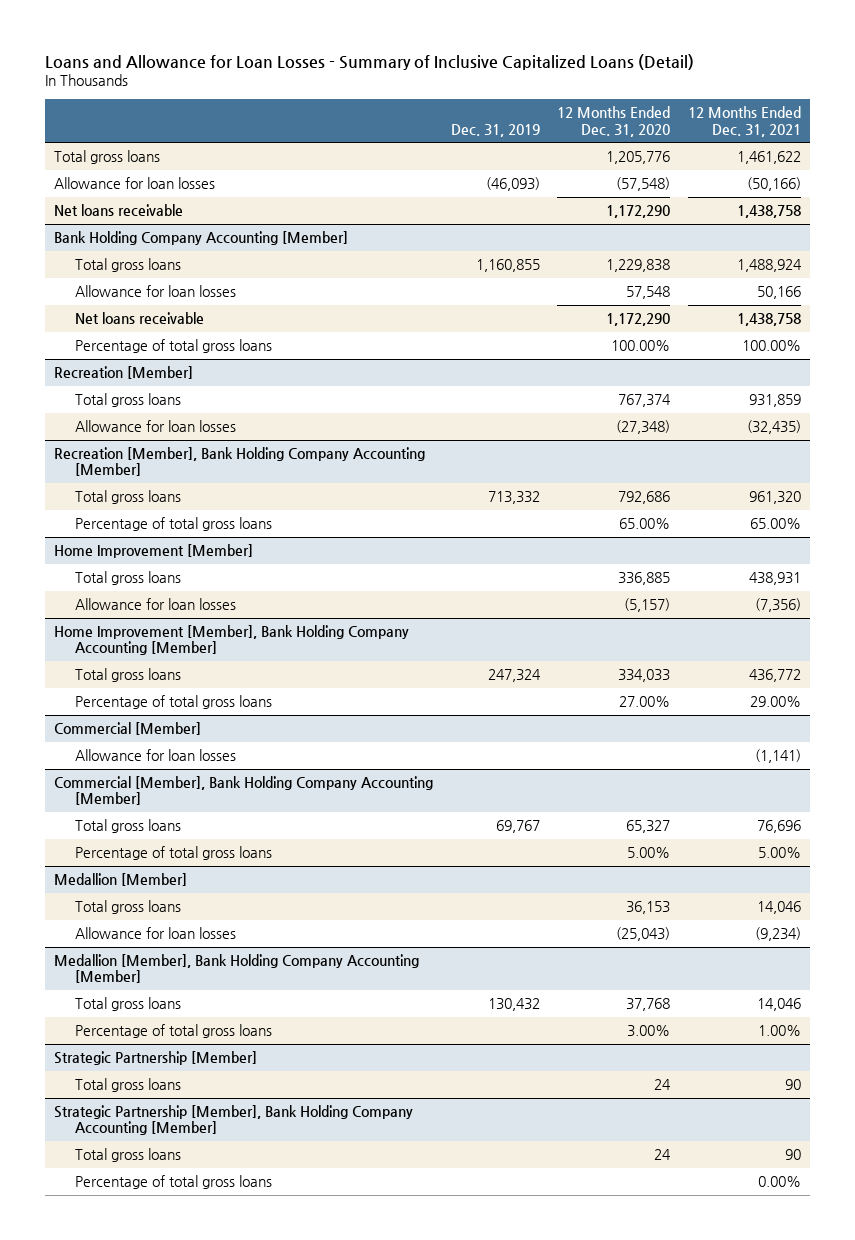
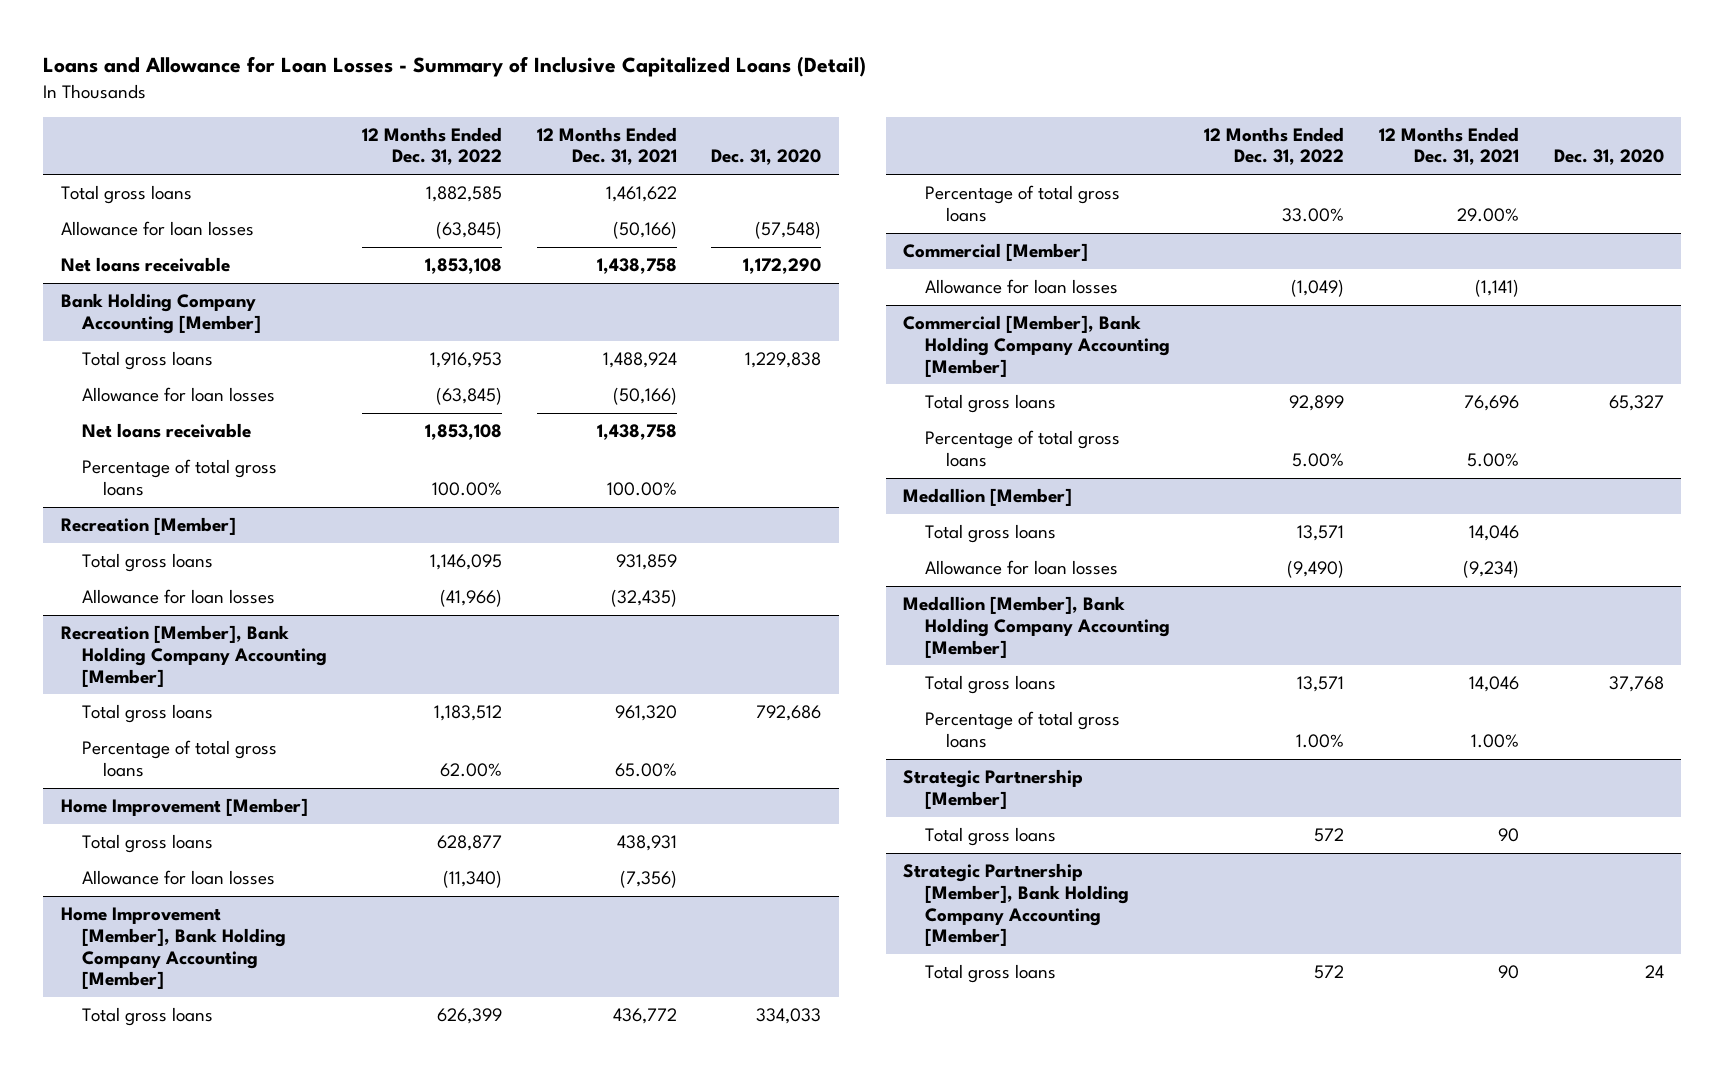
[450,123,540,137] Dec. 31, 2019 -> none
[557,106,671,137] 12 Months Ended Dec. 31, 2020 -> none
none -> [361,126,502,166] 12 Months Ended Dec. 31, 2022
none -> [711,149,822,166] Dec. 31, 2020
[756,286,801,300] 50,166 -> [612,387,677,406] (50,166)
[75,1175,273,1190] Percentage of total gross loans -> none

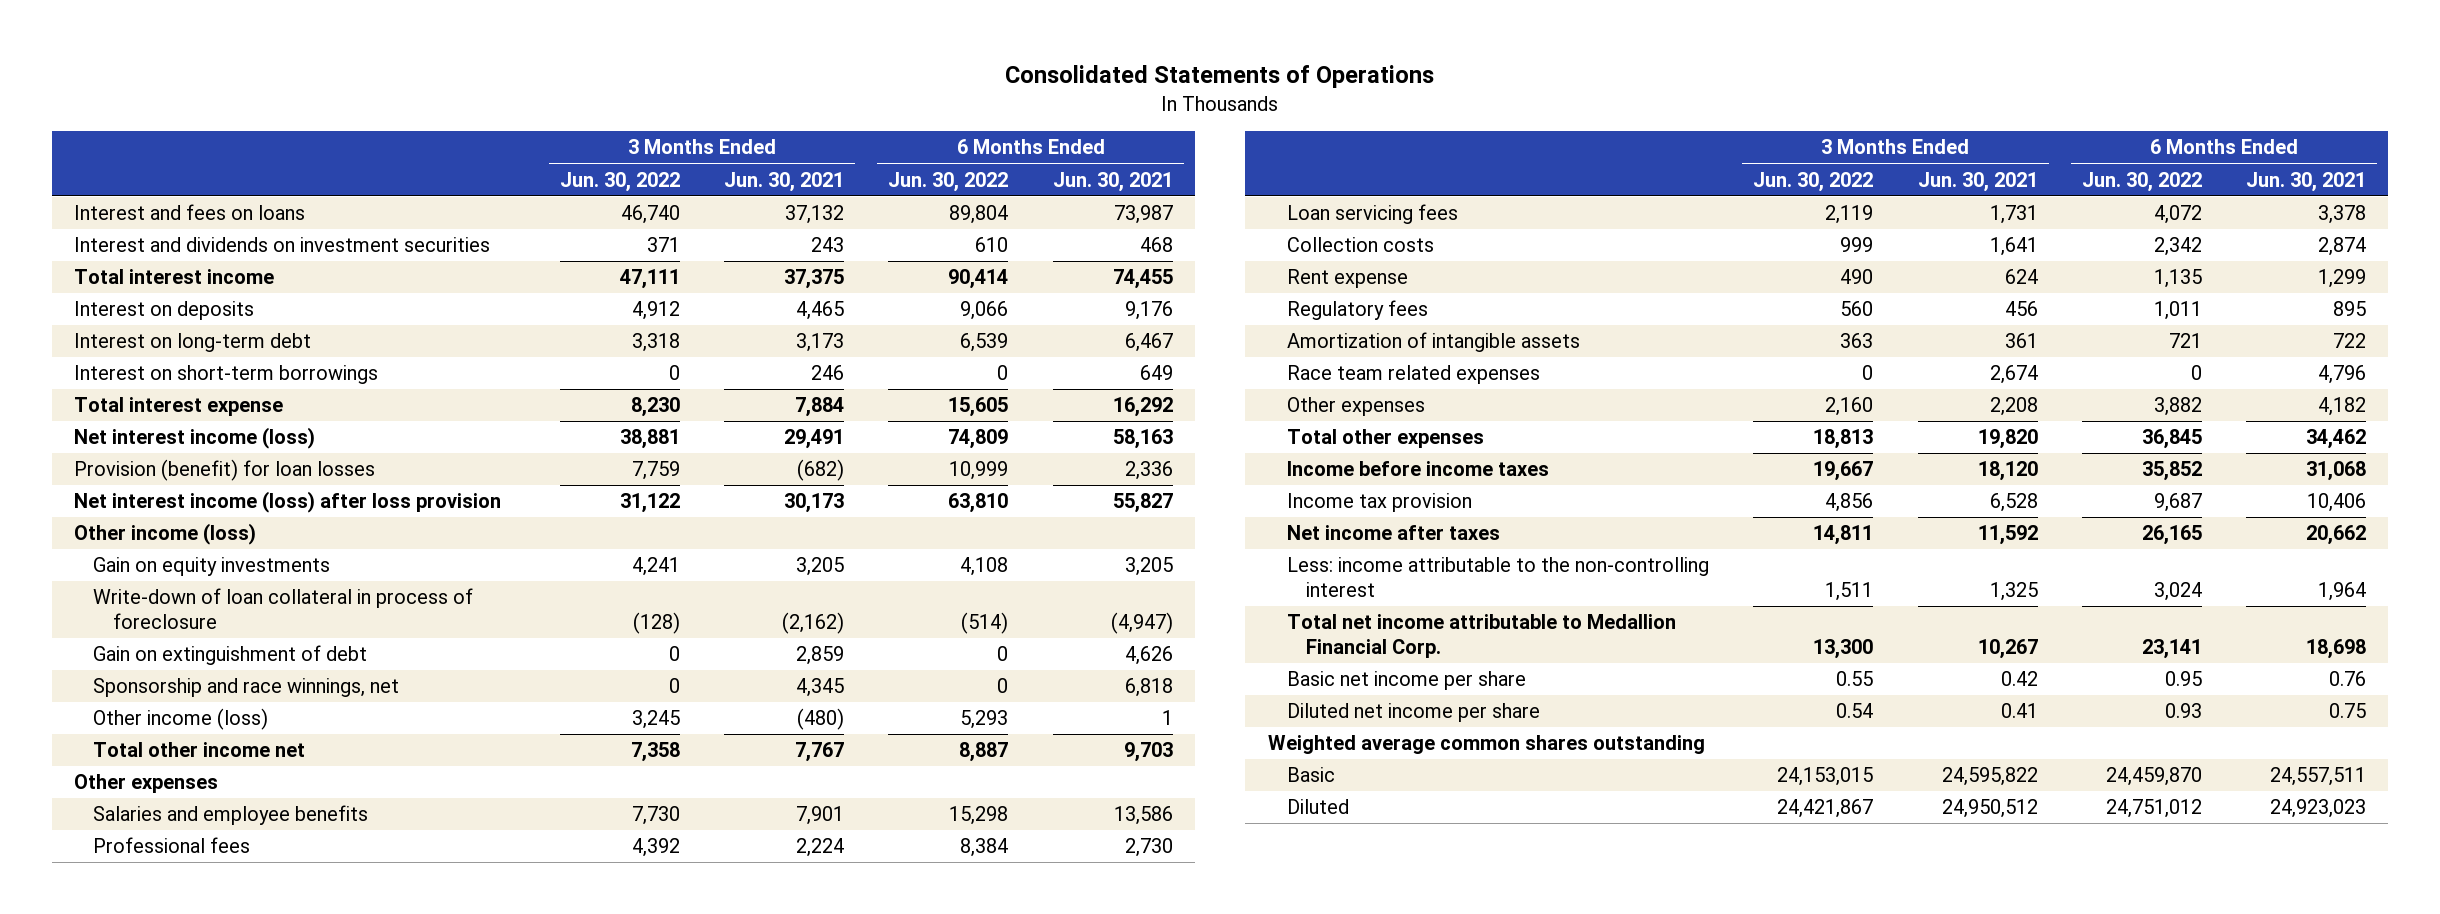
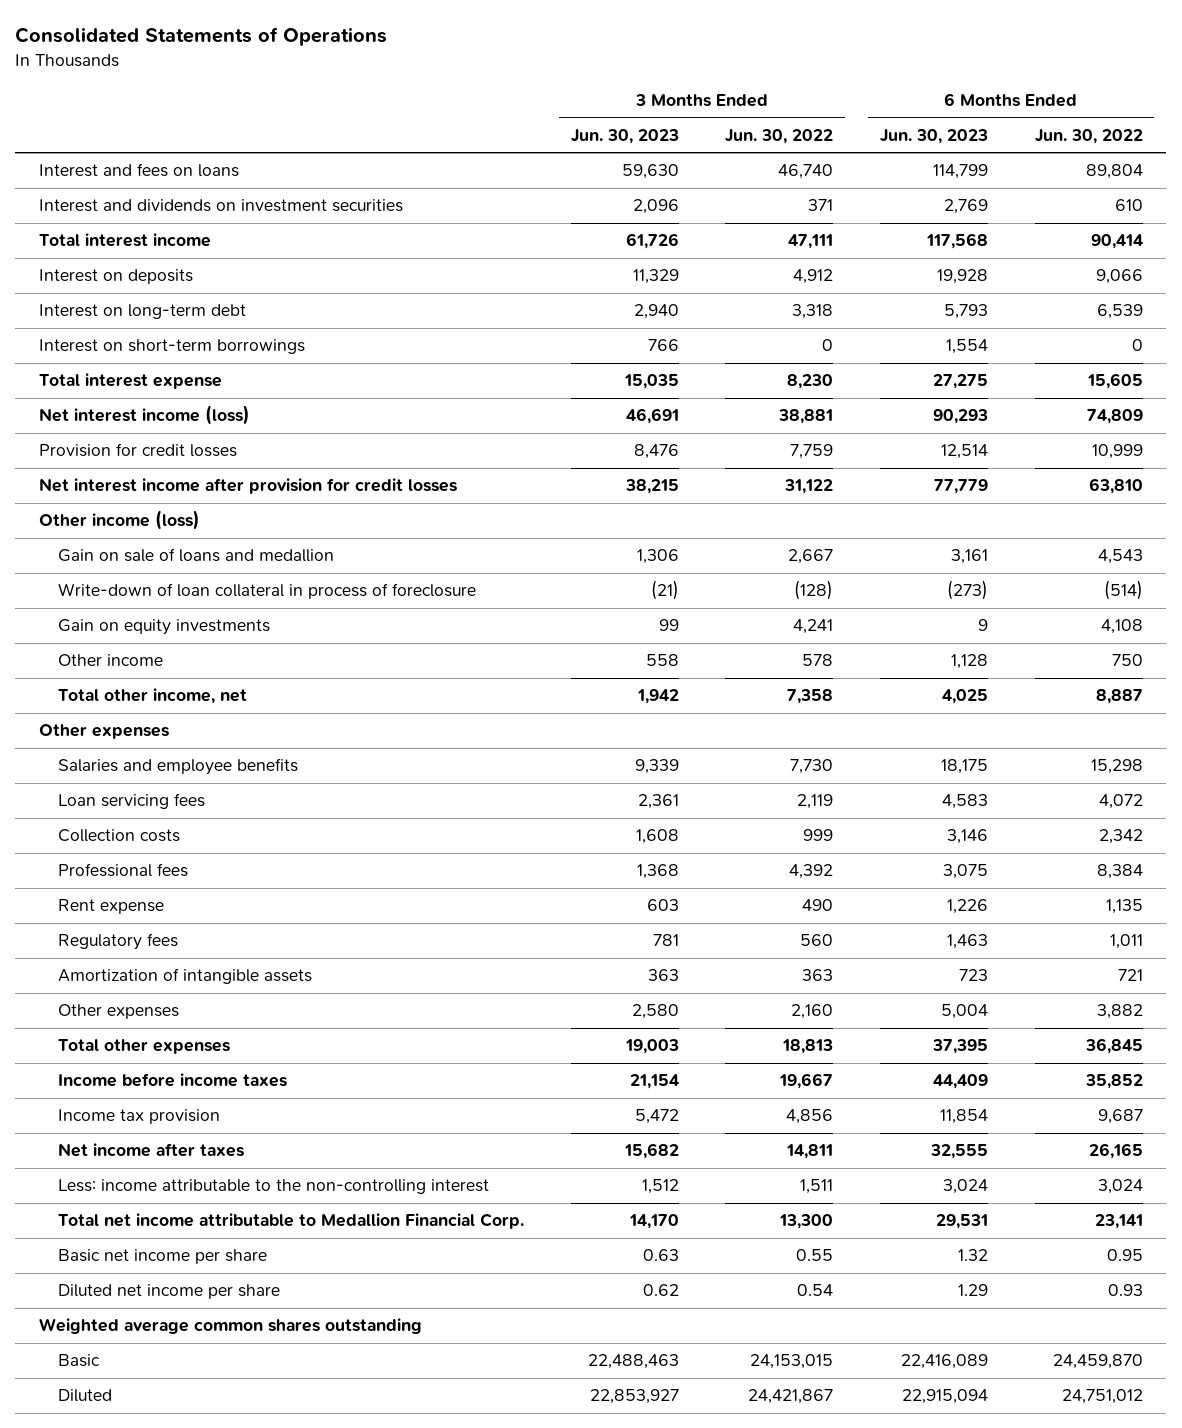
[724,171,845,192] Jun. 30, 2021 -> none
[1052,171,1173,192] Jun. 30, 2021 -> none
none -> [570,128,679,144] Jun. 30, 2023
none -> [880,128,989,144] Jun. 30, 2023
[74,459,376,482] Provision (benefit) for loan losses -> [38,443,237,458] Provision for credit losses
[74,491,502,514] Net interest income (loss) after loss provision -> [38,478,457,495] Net interest income after provision for credit losses
none -> [58,548,335,563] Gain on sale of loans and medallion
[93,645,368,666] Gain on extinguishment of debt -> none
[93,678,400,698] Sponsorship and race winnings, net -> none
[93,557,331,577] Gain on equity investments -> [58,619,271,636] Gain on equity investments
[93,708,269,731] Other income (loss) -> [58,654,164,667] Other income
[631,710,680,730] 3,245 -> [802,654,834,667] 578
[960,710,1009,730] 5,293 -> [1111,654,1143,667] 750
[93,742,306,758] Total other income net -> [58,688,248,705] Total other income, net
[93,837,251,854] Professional fees -> [58,863,189,878] Professional fees
[1286,365,1540,385] Race team related expenses -> none

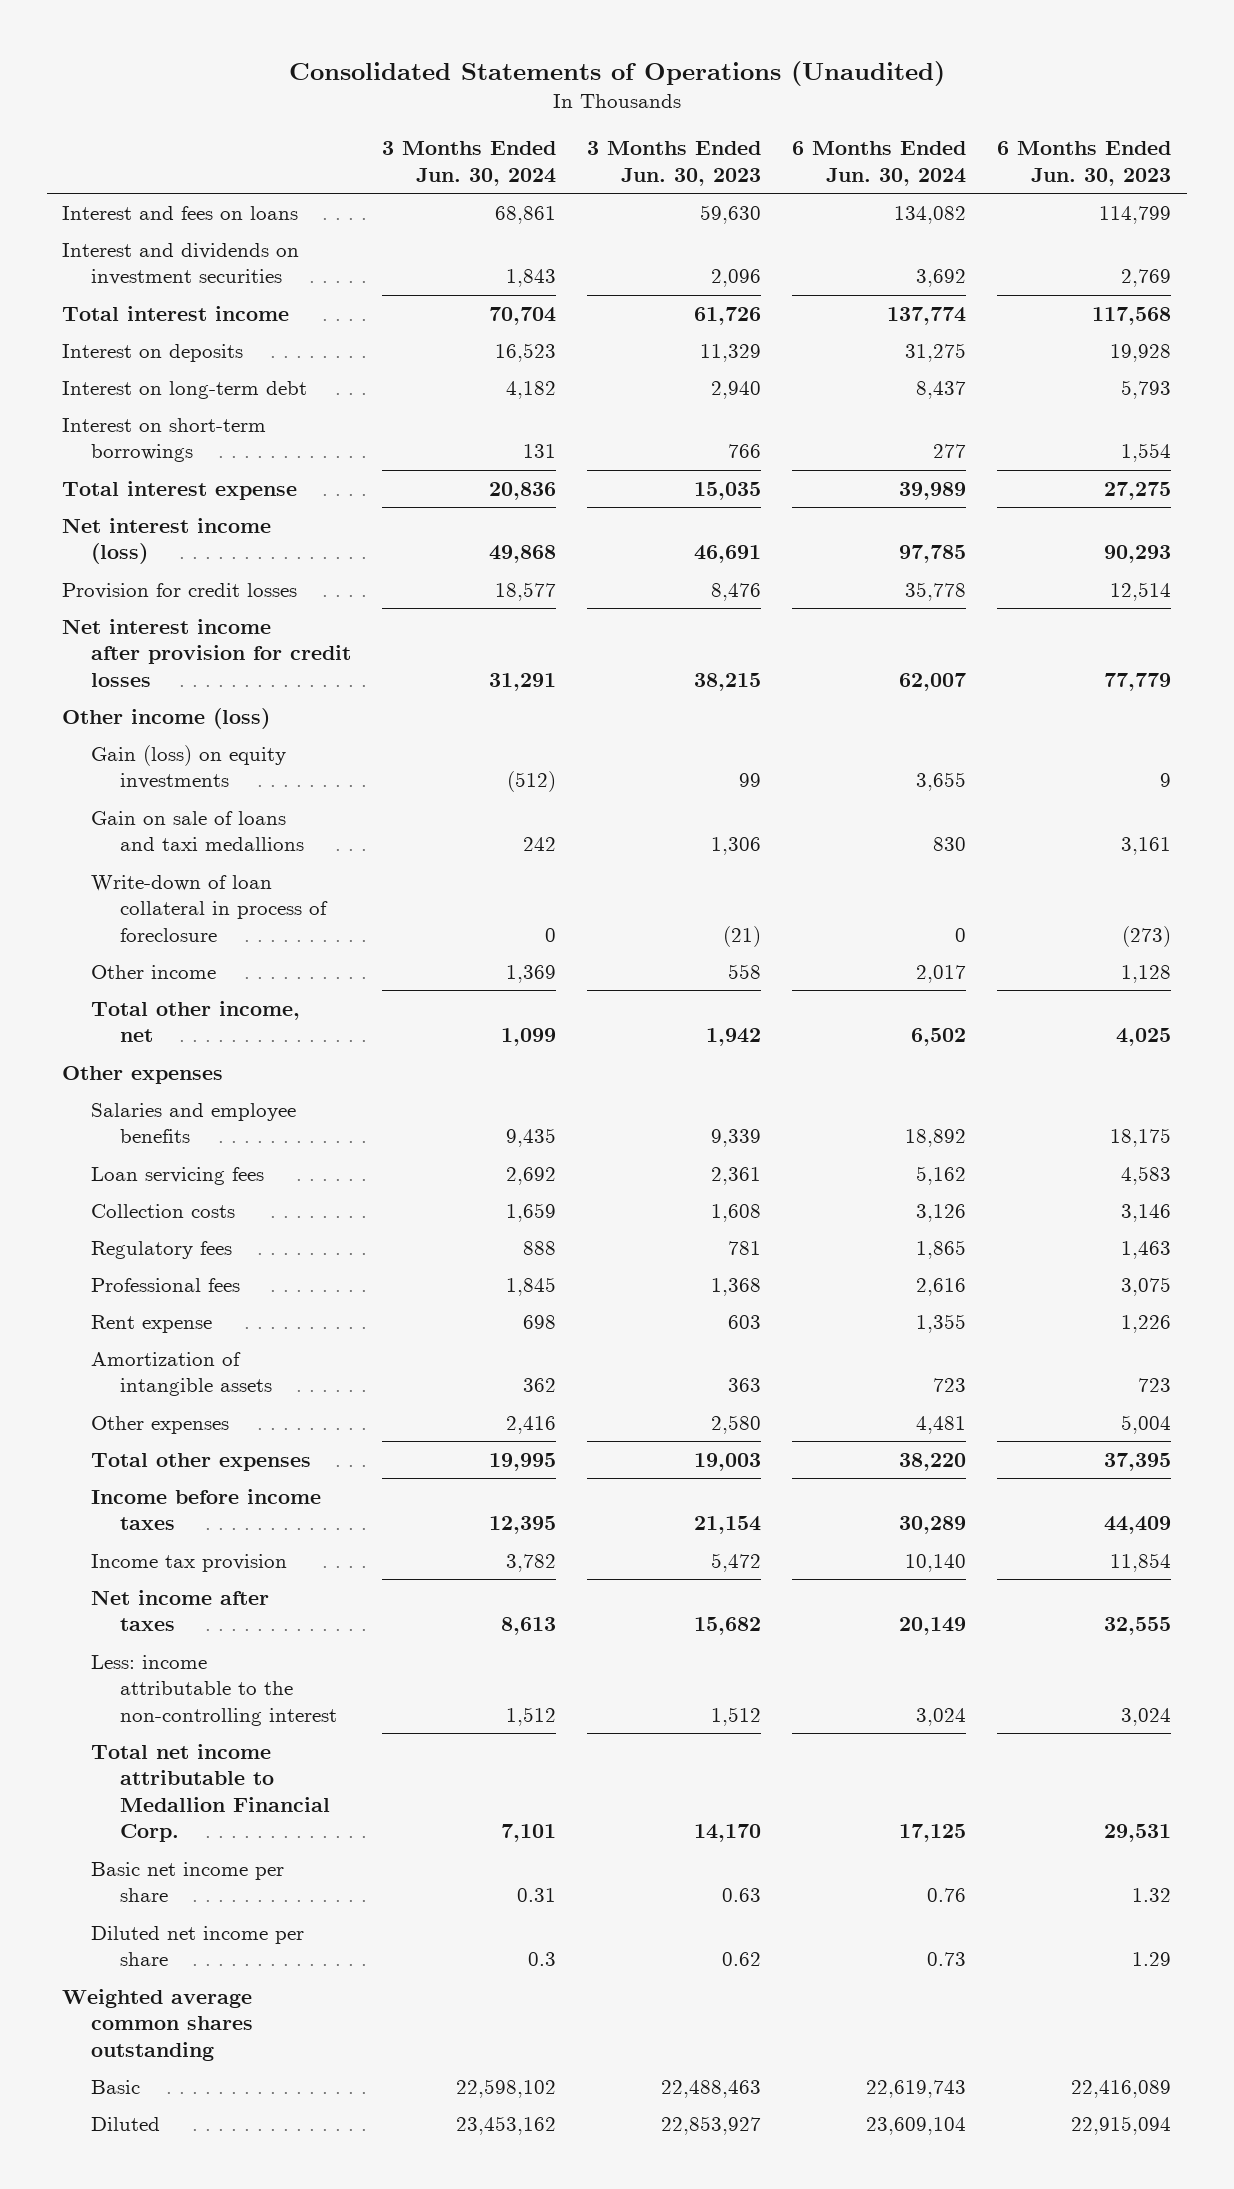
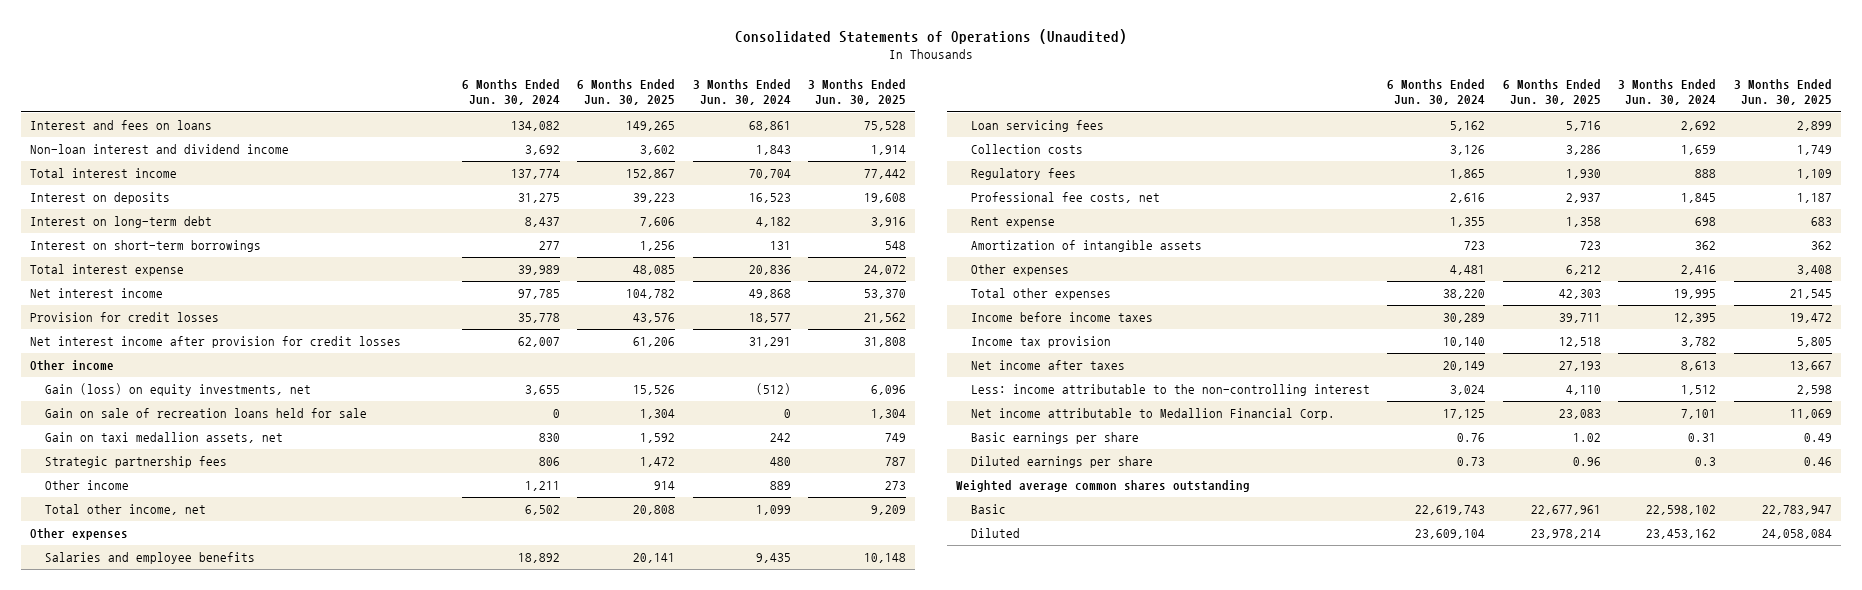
[587,141,762,186] 3 Months Ended Jun. 30, 2023 -> none
[997,141,1172,186] 6 Months Ended Jun. 30, 2023 -> none
none -> [577,78,676,106] 6 Months Ended Jun. 30, 2025
none -> [808,78,907,106] 3 Months Ended Jun. 30, 2025
[62,242,300,286] Interest and dividends on investment securities -> [29,144,289,155] Non-loan interest and dividend income
[62,517,272,565] Net interest income (loss) -> [29,288,163,299] Net interest income
[91,874,329,942] Write-down of loan collateral in process of foreclosure -> none
[62,707,271,729] Other income (loss) -> [29,360,114,372] Other income
[91,744,287,790] Gain (loss) on equity investments -> [45,383,312,397] Gain (loss) on equity investments, net
none -> [45,408,368,419] Gain on sale of recreation loans held for sale
[91,810,305,852] Gain on sale of loans and taxi medallions -> [45,432,284,444] Gain on taxi medallion assets, net
none -> [45,456,228,469] Strategic partnership fees
[506,964,557,983] 1,369 -> [769,481,791,491] 889
[916,964,967,983] 2,017 -> [524,481,560,492] 1,211
[91,1277,241,1292] Professional fees -> [970,192,1160,204] Professional fee costs, net
[91,1743,331,1843] Total net income attributable to Medallion Financial Corp. -> [970,408,1335,421] Net income attributable to Medallion Financial Corp.
[91,1861,285,1903] Basic net income per share -> [970,432,1139,445] Basic earnings per share
[91,1925,305,1967] Diluted net income per share -> [970,456,1153,469] Diluted earnings per share

